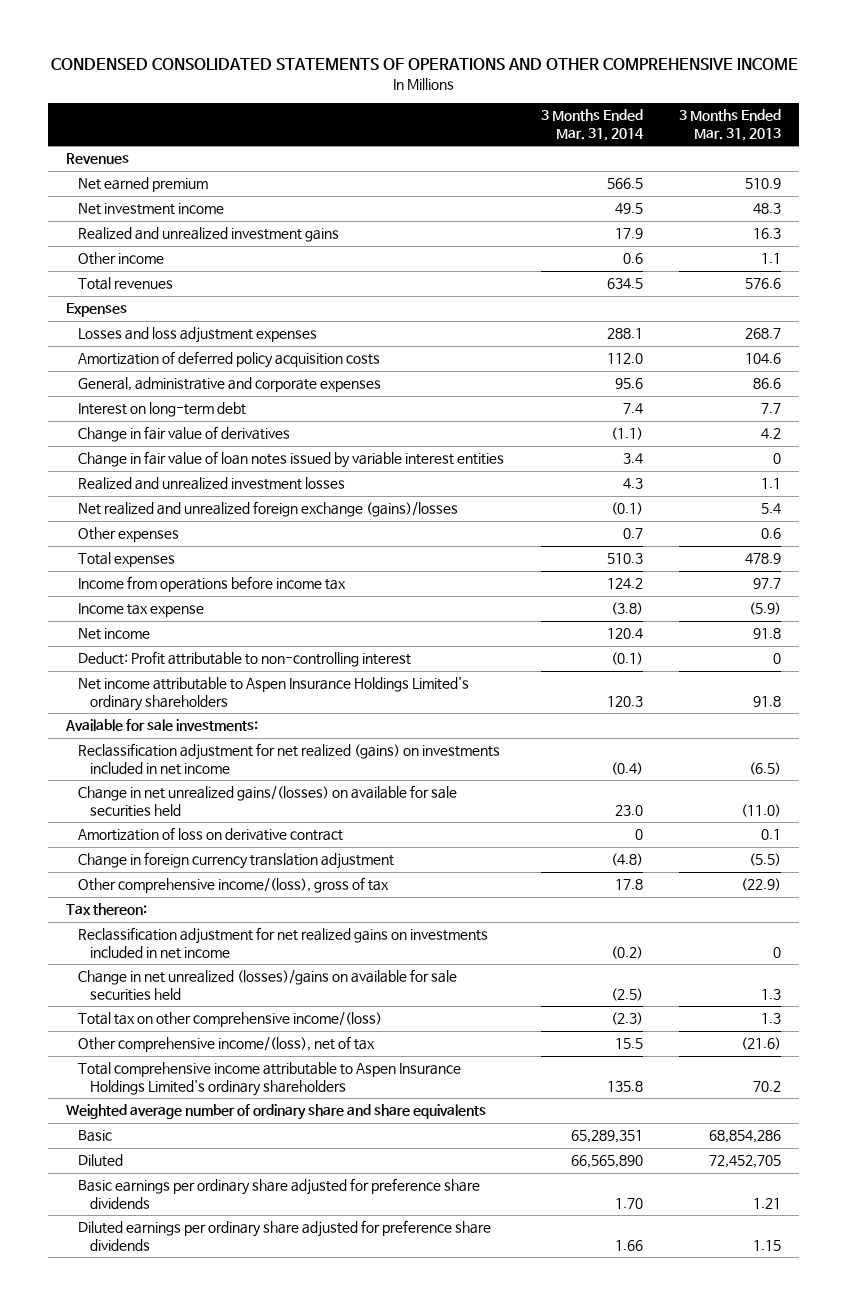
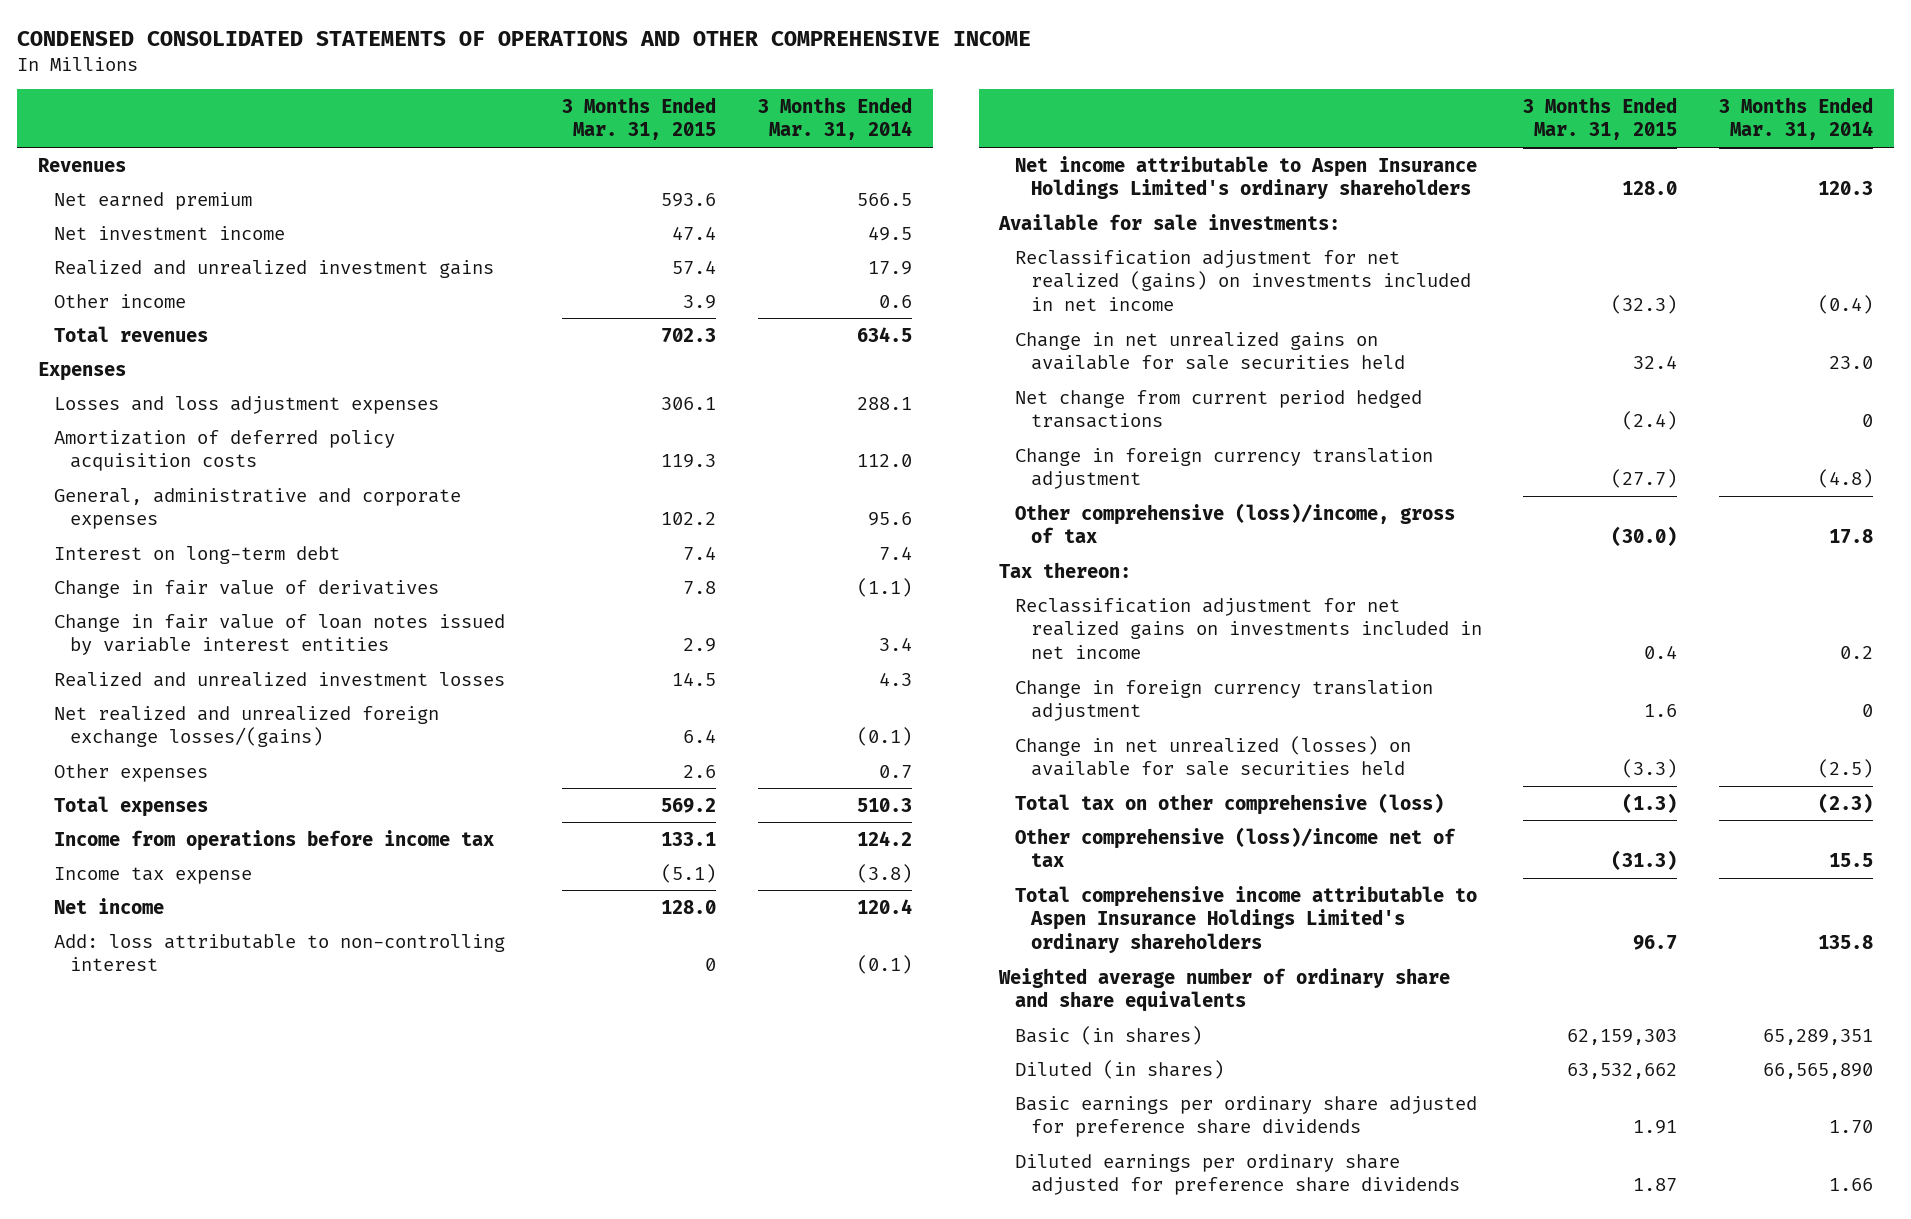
[678,109,781,141] 3 Months Ended Mar. 31, 2013 -> none
none -> [562,96,717,141] 3 Months Ended Mar. 31, 2015
[78,501,459,518] Net realized and unrealized foreign exchange (gains)/losses -> [54,705,440,748] Net realized and unrealized foreign exchange losses/(gains)
[78,651,412,668] Deduct: Profit attributable to non-controlling interest -> [54,933,506,972] Add: loss attributable to non-controlling interest
[78,827,344,842] Amortization of loss on derivative contract -> none
[78,785,458,817] Change in net unrealized gains/(losses) on available for sale securities held -> [1015,331,1405,371] Change in net unrealized gains on available for sale securities held
none -> [1015,389,1423,429] Net change from current period hedged transactions
[78,877,390,894] Other comprehensive income/(loss), gross of tax -> [1015,502,1456,544] Other comprehensive (loss)/income, gross of tax
[610,945,643,959] (0.2) -> [1840,646,1874,660] 0.2
none -> [1015,679,1434,722] Change in foreign currency translation adjustment
[78,969,458,1001] Change in net unrealized (losses)/gains on available for sale securities held -> [1015,735,1412,777] Change in net unrealized (losses) on available for sale securities held
[78,1012,383,1028] Total tax on other comprehensive income/(loss) -> [1015,792,1445,815] Total tax on other comprehensive (loss)
[78,1036,376,1053] Other comprehensive income/(loss), net of tax -> [1015,826,1457,868] Other comprehensive (loss)/income net of tax
[78,1130,113,1143] Basic -> [1015,1025,1203,1045] Basic (in shares)
[78,1154,124,1168] Diluted -> [1015,1059,1225,1079] Diluted (in shares)

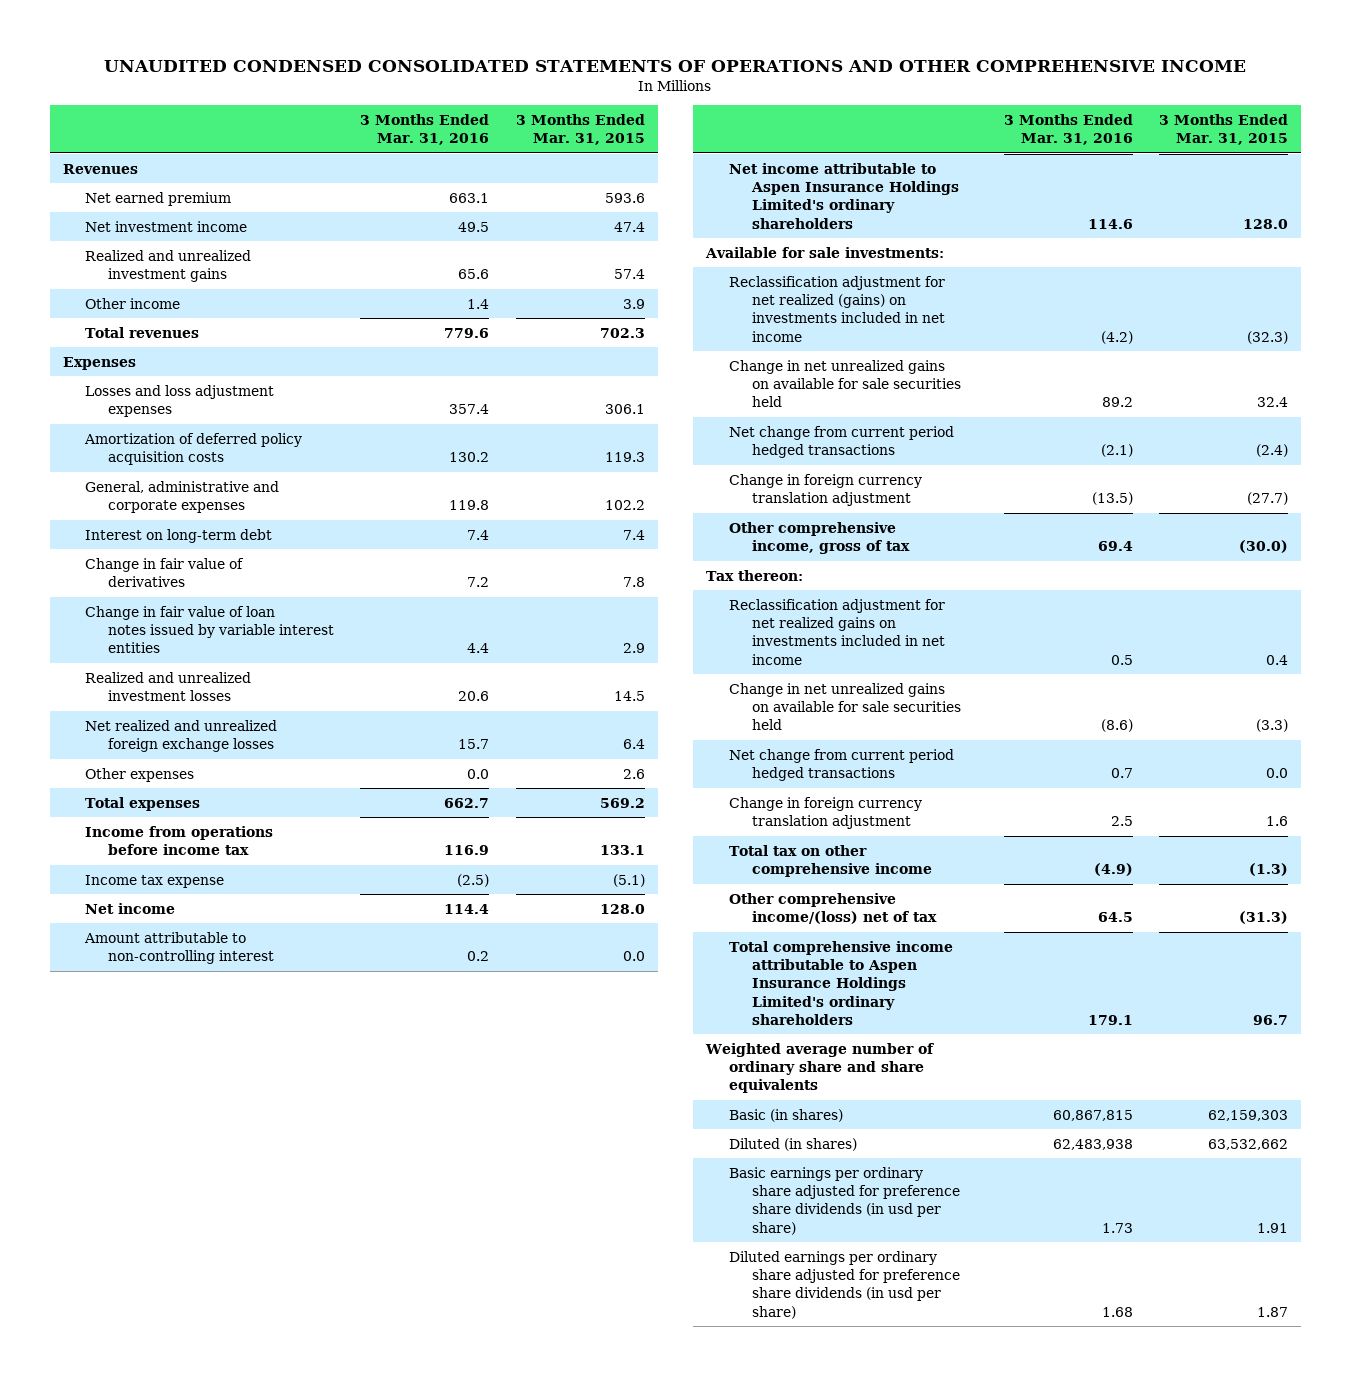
[17,30,1032,46] CONDENSED CONSOLIDATED STATEMENTS OF OPERATIONS AND OTHER COMPREHENSIVE INCOME -> [104,59,1247,72] UNAUDITED CONDENSED CONSOLIDATED STATEMENTS OF OPERATIONS AND OTHER COMPREHENSIVE INCOME
[757,96,912,141] 3 Months Ended Mar. 31, 2014 -> none
none -> [360,113,490,146] 3 Months Ended Mar. 31, 2016
[54,705,440,748] Net realized and unrealized foreign exchange losses/(gains) -> [85,719,278,753] Net realized and unrealized foreign exchange losses
[54,933,506,972] Add: loss attributable to non-controlling interest -> [84,931,275,965] Amount attributable to non-controlling interest
[705,958,717,972] 0 -> [622,951,645,962] 0.0
[1015,502,1456,544] Other comprehensive (loss)/income, gross of tax -> [729,521,910,555] Other comprehensive income, gross of tax
none -> [729,682,961,731] Change in net unrealized gains on available for sale securities held
none -> [729,748,955,782] Net change from current period hedged transactions
[1015,735,1412,777] Change in net unrealized (losses) on available for sale securities held -> none
[1015,792,1445,815] Total tax on other comprehensive (loss) -> [729,844,932,878] Total tax on other comprehensive income
[1015,826,1457,868] Other comprehensive (loss)/income net of tax -> [729,892,937,925] Other comprehensive income/(loss) net of tax
[1015,1095,1478,1138] Basic earnings per ordinary share adjusted for preference share dividends -> [729,1166,960,1235] Basic earnings per ordinary share adjusted for preference share dividends (in usd per share)
[1015,1153,1460,1196] Diluted earnings per ordinary share adjusted for preference share dividends -> [729,1250,960,1319] Diluted earnings per ordinary share adjusted for preference share dividends (in usd per share)

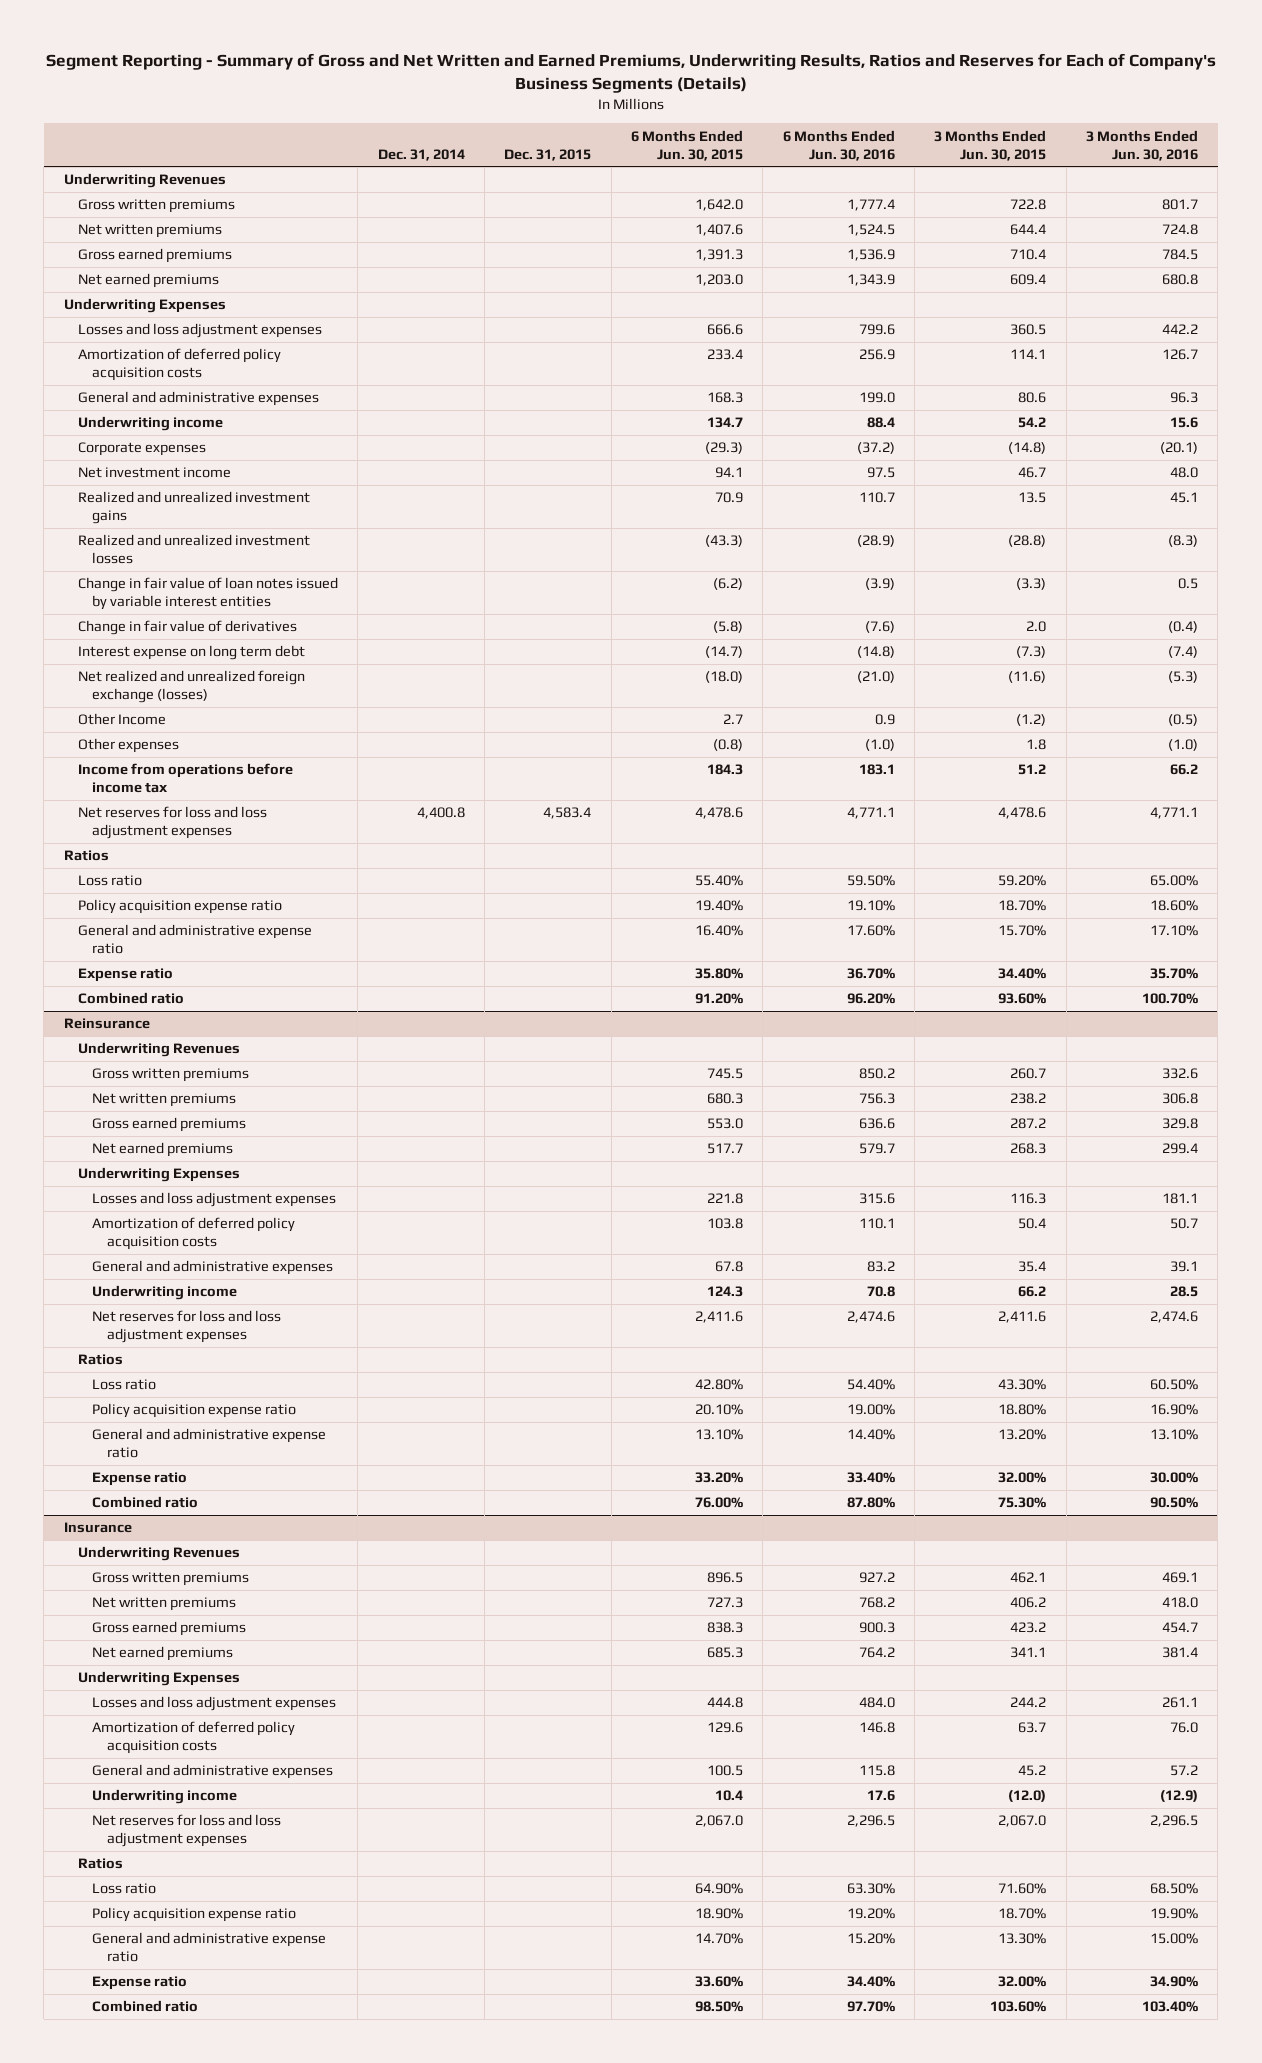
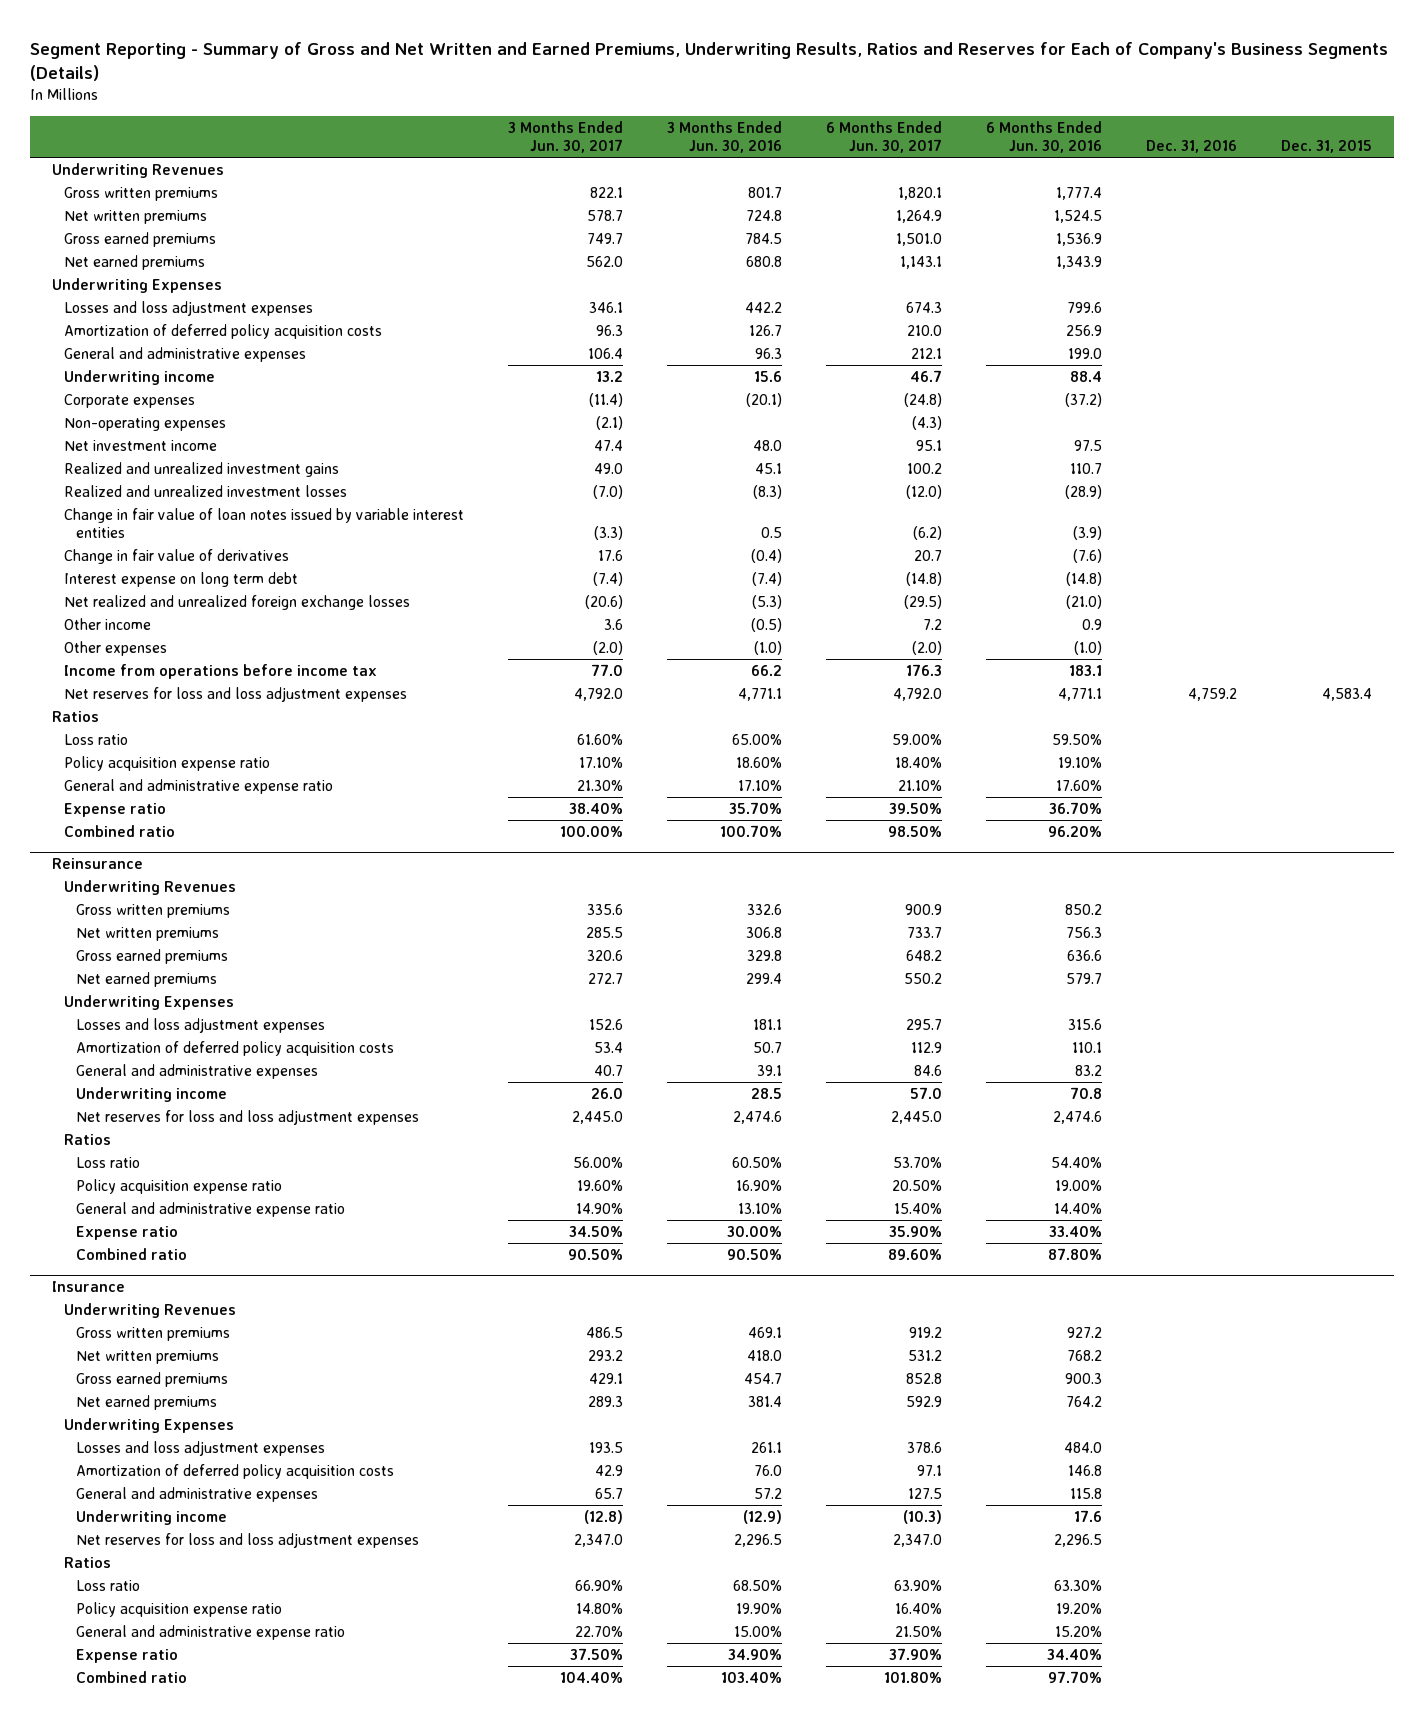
[377,148,465,161] Dec. 31, 2014 -> none
[631,129,744,161] 6 Months Ended Jun. 30, 2015 -> none
[934,129,1047,161] 3 Months Ended Jun. 30, 2015 -> none
none -> [507,120,623,154] 3 Months Ended Jun. 30, 2017
none -> [825,120,942,154] 6 Months Ended Jun. 30, 2017
none -> [1145,140,1237,154] Dec. 31, 2016
none -> [63,416,226,431] Non-operating expenses
[77,670,305,704] Net realized and unrealized foreign exchange (losses) -> [63,594,410,610] Net realized and unrealized foreign exchange losses
[77,713,166,726] Other Income -> [63,617,151,630] Other income

